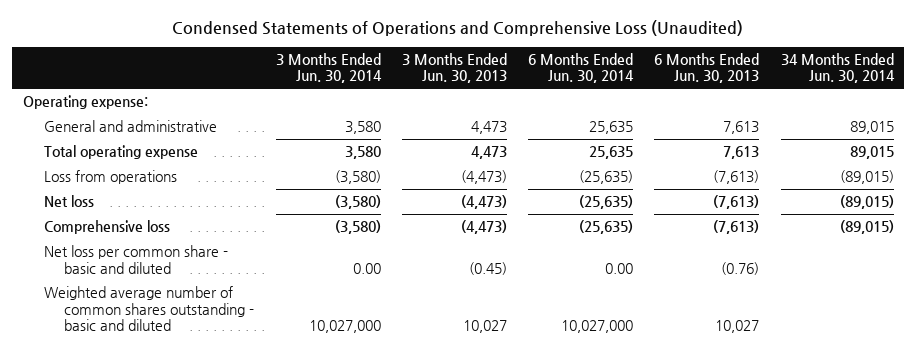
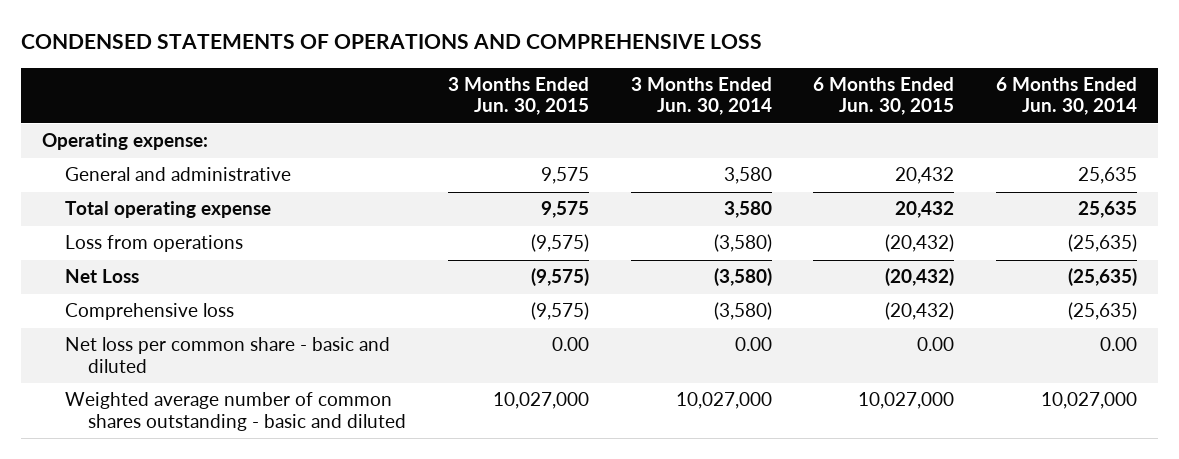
[172,20,744,37] Condensed Statements of Operations and Comprehensive Loss (Unaudited) -> [20,34,762,50] CONDENSED STATEMENTS OF OPERATIONS AND COMPREHENSIVE LOSS
[401,52,507,84] 3 Months Ended Jun. 30, 2013 -> none
[654,52,760,84] 6 Months Ended Jun. 30, 2013 -> none
[780,52,895,84] 34 Months Ended Jun. 30, 2014 -> none
none -> [447,76,589,116] 3 Months Ended Jun. 30, 2015
none -> [813,76,955,116] 6 Months Ended Jun. 30, 2015
[43,195,94,208] Net loss -> [64,269,139,284] Net Loss

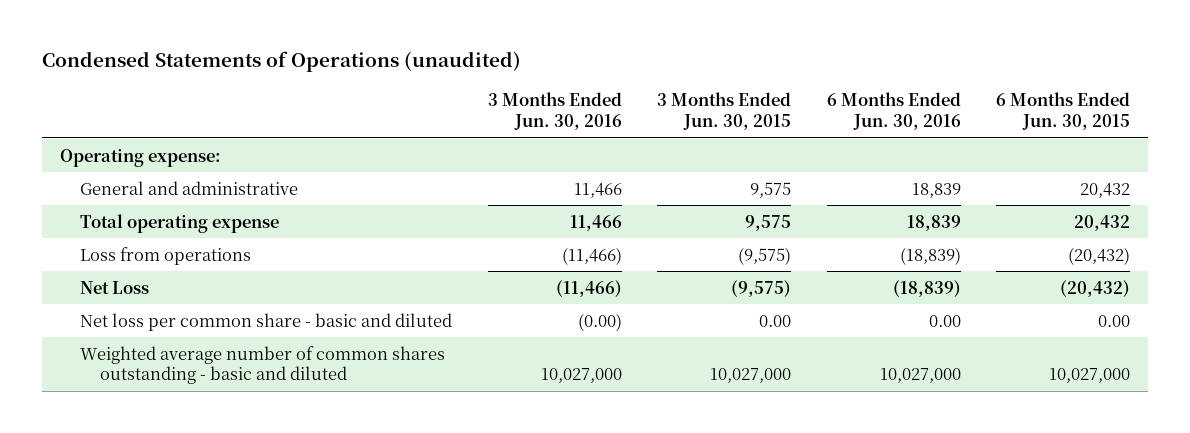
[20,34,762,50] CONDENSED STATEMENTS OF OPERATIONS AND COMPREHENSIVE LOSS -> [41,51,521,73] Condensed Statements of Operations (unaudited)
[630,76,772,116] 3 Months Ended Jun. 30, 2014 -> none
[996,76,1138,116] 6 Months Ended Jun. 30, 2014 -> none
none -> [487,92,622,131] 3 Months Ended Jun. 30, 2016
none -> [826,92,961,131] 6 Months Ended Jun. 30, 2016
[64,303,234,321] Comprehensive loss -> none

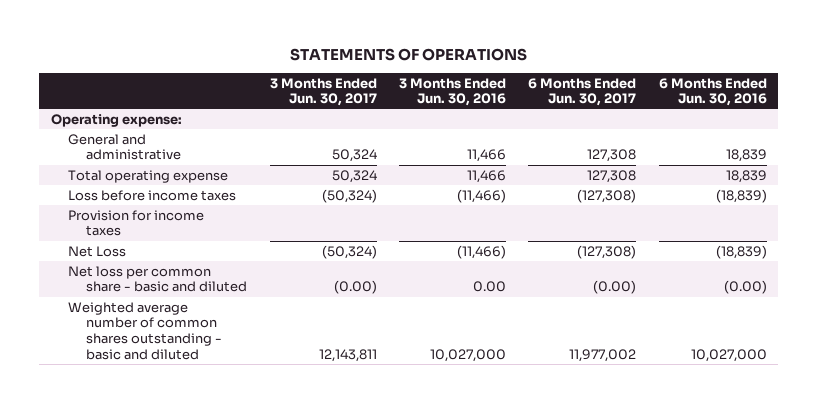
[41,51,521,73] Condensed Statements of Operations (unaudited) -> [289,47,527,61] STATEMENTS OF OPERATIONS
[657,92,792,131] 3 Months Ended Jun. 30, 2015 -> none
[996,92,1131,131] 6 Months Ended Jun. 30, 2015 -> none
none -> [269,77,377,107] 3 Months Ended Jun. 30, 2017
none -> [528,77,637,107] 6 Months Ended Jun. 30, 2017
[79,246,251,265] Loss from operations -> [68,189,237,201] Loss before income taxes
none -> [68,209,205,237] Provision for income taxes
[577,312,622,331] (0.00) -> [472,281,506,293] 0.00
[928,314,961,327] 0.00 -> [723,280,767,295] (0.00)

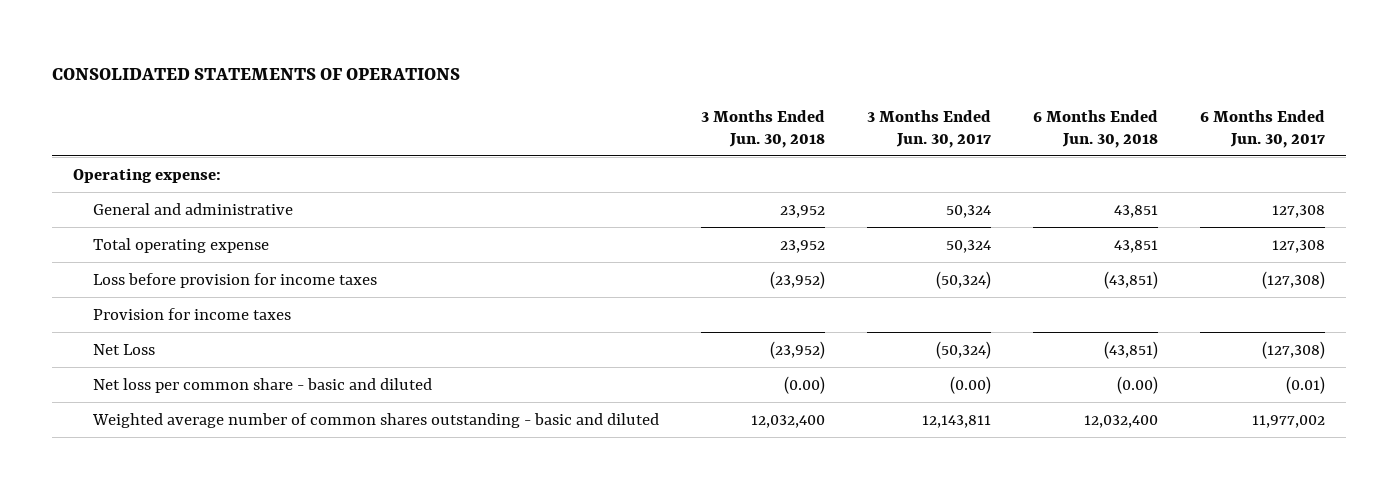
[289,47,527,61] STATEMENTS OF OPERATIONS -> [51,68,460,81] CONSOLIDATED STATEMENTS OF OPERATIONS
[398,77,506,107] 3 Months Ended Jun. 30, 2016 -> none
[658,77,767,107] 6 Months Ended Jun. 30, 2016 -> none
none -> [701,109,826,148] 3 Months Ended Jun. 30, 2018
none -> [1033,109,1159,148] 6 Months Ended Jun. 30, 2018
[68,189,237,201] Loss before income taxes -> [93,272,378,288] Loss before provision for income taxes
[593,280,637,295] (0.00) -> [1286,375,1326,394] (0.01)

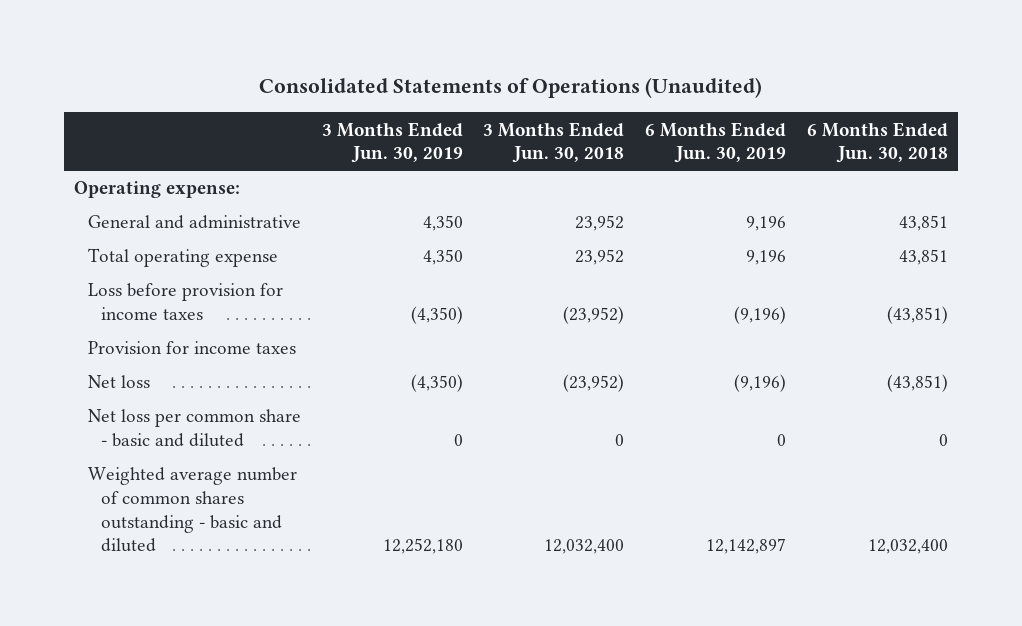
[51,68,460,81] CONSOLIDATED STATEMENTS OF OPERATIONS -> [258,77,762,99] Consolidated Statements of Operations (Unaudited)
[867,109,992,148] 3 Months Ended Jun. 30, 2017 -> none
[1200,109,1326,148] 6 Months Ended Jun. 30, 2017 -> none
none -> [321,121,463,164] 3 Months Ended Jun. 30, 2019
none -> [644,121,786,164] 6 Months Ended Jun. 30, 2019
[93,343,156,355] Net Loss -> [87,375,150,389] Net loss
[784,375,826,394] (0.00) -> [615,433,625,446] 0
[1117,375,1159,394] (0.00) -> [938,433,948,446] 0

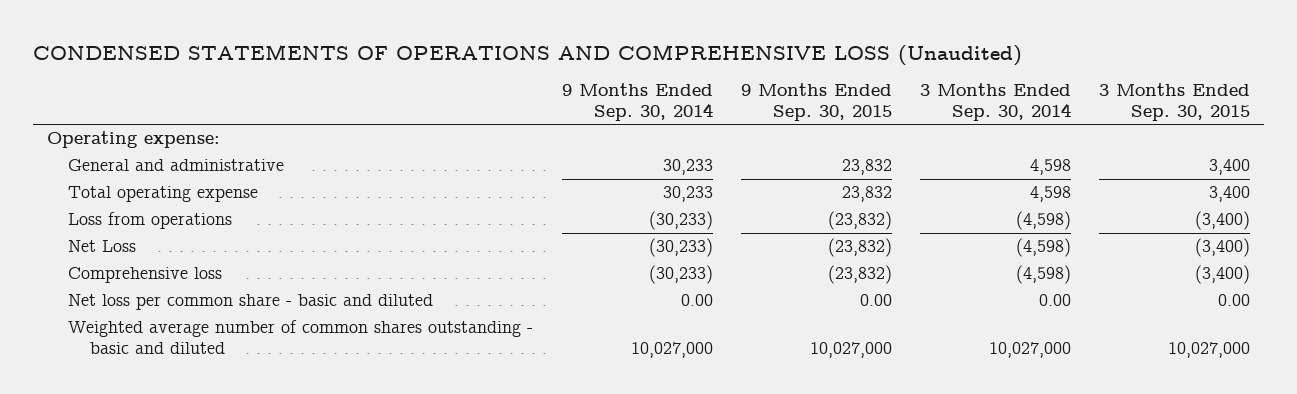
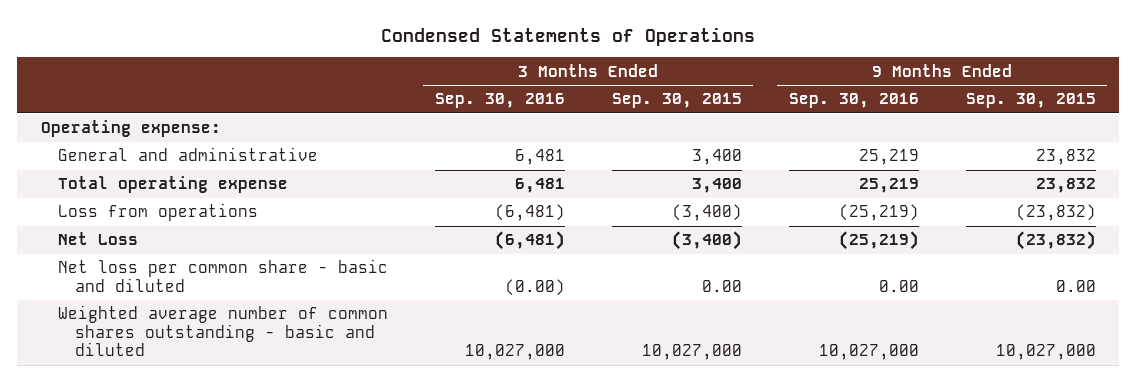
[32,43,1022,66] CONDENSED STATEMENTS OF OPERATIONS AND COMPREHENSIVE LOSS (Unaudited) -> [381,26,756,46] Condensed Statements of Operations
[561,83,713,121] 9 Months Ended Sep. 30, 2014 -> none
[920,83,1072,121] 3 Months Ended Sep. 30, 2014 -> none
none -> [434,93,565,109] Sep. 30, 2016
none -> [788,93,919,109] Sep. 30, 2016
[68,267,223,284] Comprehensive loss -> none

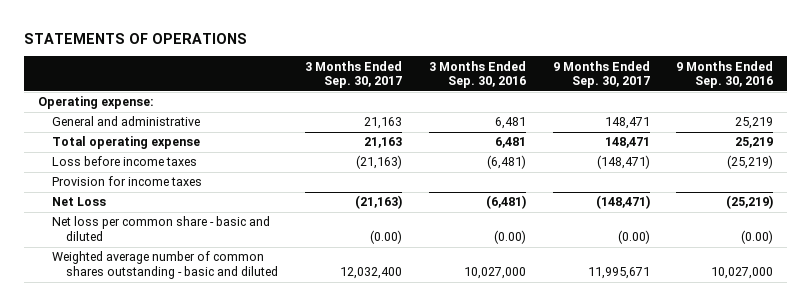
[381,26,756,46] Condensed Statements of Operations -> [24,32,248,44] STATEMENTS OF OPERATIONS
[611,93,742,109] Sep. 30, 2015 -> none
[965,93,1096,109] Sep. 30, 2015 -> none
none -> [304,60,402,89] 3 Months Ended Sep. 30, 2017
none -> [552,60,650,89] 9 Months Ended Sep. 30, 2017
[57,203,258,222] Loss from operations -> [51,156,197,167] Loss before income taxes
none -> [51,176,202,187] Provision for income taxes
[878,279,919,292] 0.00 -> [741,230,774,245] (0.00)

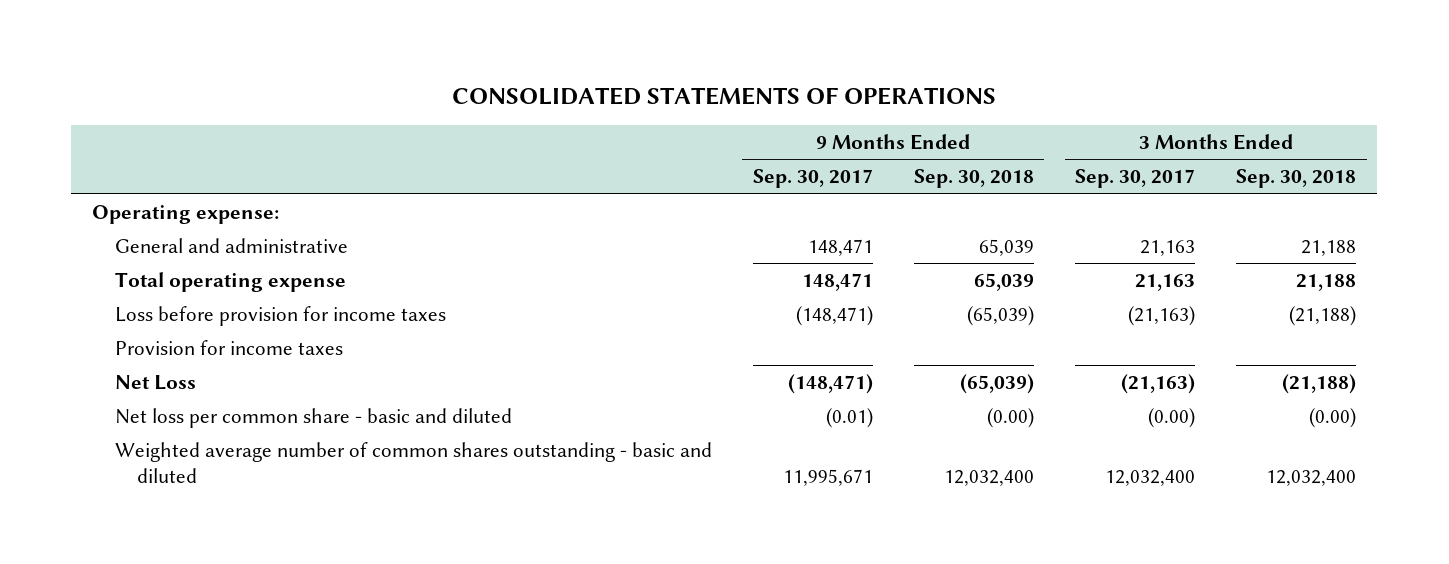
[24,32,248,44] STATEMENTS OF OPERATIONS -> [452,86,997,105] CONSOLIDATED STATEMENTS OF OPERATIONS
[428,60,526,89] 3 Months Ended Sep. 30, 2016 -> none
[676,60,774,89] 9 Months Ended Sep. 30, 2016 -> none
none -> [914,169,1035,189] Sep. 30, 2018
none -> [1236,169,1357,189] Sep. 30, 2018
[51,156,197,167] Loss before income taxes -> [114,305,446,326] Loss before provision for income taxes
[617,230,650,245] (0.00) -> [825,407,873,428] (0.01)

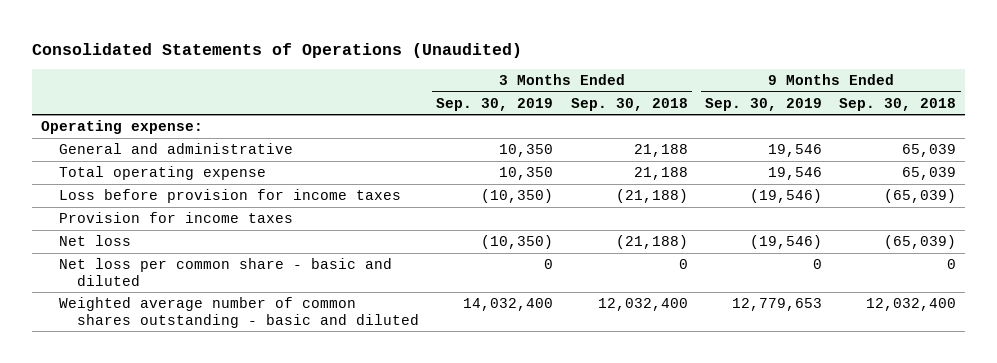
[452,86,997,105] CONSOLIDATED STATEMENTS OF OPERATIONS -> [32,42,523,58] Consolidated Statements of Operations (Unaudited)
[752,169,873,189] Sep. 30, 2017 -> none
[1075,169,1196,189] Sep. 30, 2017 -> none
none -> [436,97,554,111] Sep. 30, 2019
none -> [705,97,823,111] Sep. 30, 2019
[114,374,196,390] Net Loss -> [59,235,132,247] Net loss
[987,407,1035,428] (0.00) -> [947,259,957,270] 0
[1309,407,1357,428] (0.00) -> [678,259,688,270] 0

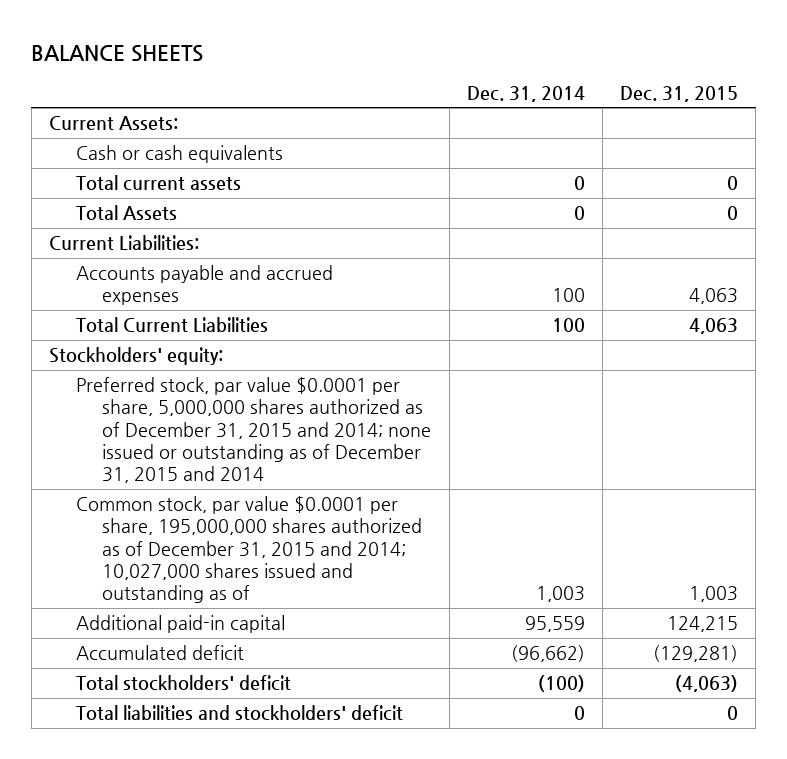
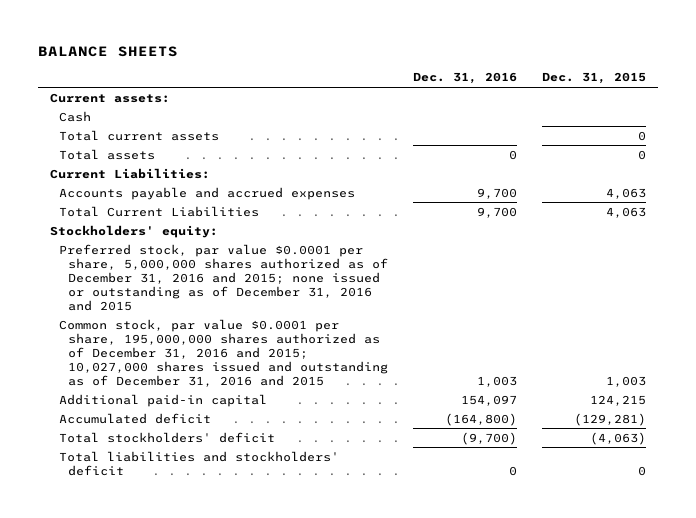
[466,85,585,102] Dec. 31, 2014 -> none
none -> [412,72,517,85] Dec. 31, 2016
[49,116,179,131] Current Assets: -> [50,92,171,103] Current assets:
[75,145,283,164] Cash or cash equivalents -> [59,110,92,122] Cash
[75,205,177,221] Total Assets -> [59,148,156,160] Total assets
[75,377,432,484] Preferred stock, par value $0.0001 per share, 5,000,000 shares authorized as of December 31, 2015 and 2014; none issued or outstanding as of December 31, 2015 and 2014 -> [59,243,388,311] Preferred stock, par value $0.0001 per share, 5,000,000 shares authorized as of December 31, 2016 and 2015; none issued or outstanding as of December 31, 2016 and 2015
[75,496,423,604] Common stock, par value $0.0001 per share, 195,000,000 shares authorized as of December 31, 2015 and 2014; 10,027,000 shares issued and outstanding as of -> [59,318,388,387] Common stock, par value $0.0001 per share, 195,000,000 shares authorized as of December 31, 2016 and 2015; 10,027,000 shares issued and outstanding as of December 31, 2016 and 2015

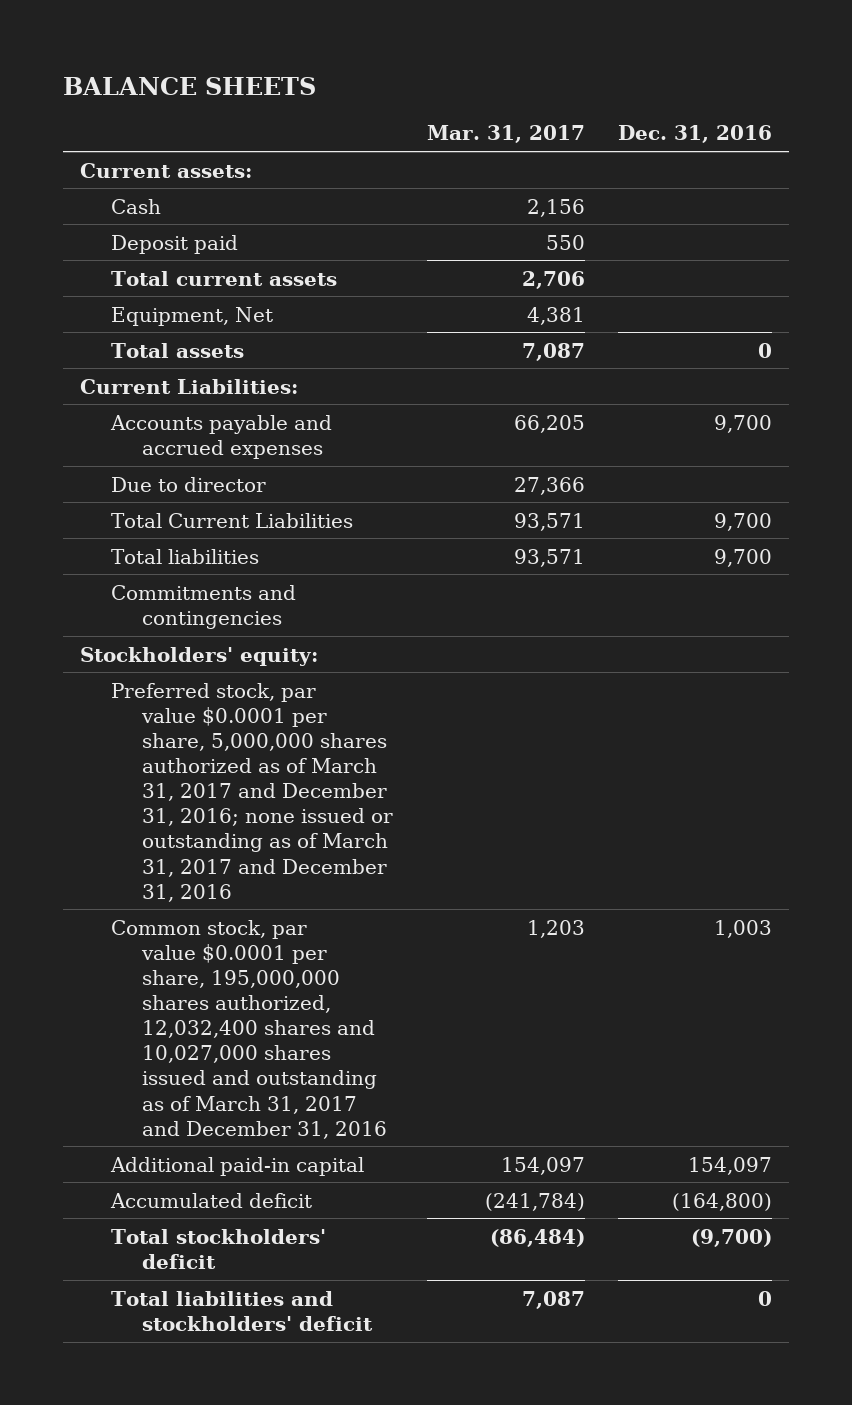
[541,72,646,85] Dec. 31, 2015 -> none
none -> [426,125,585,144] Mar. 31, 2017
none -> [111,234,239,254] Deposit paid
none -> [111,306,274,326] Equipment, Net
none -> [111,476,267,492] Due to director
none -> [111,548,260,564] Total liabilities
none -> [111,584,297,629] Commitments and contingencies
[59,243,388,311] Preferred stock, par value $0.0001 per share, 5,000,000 shares authorized as of December 31, 2016 and 2015; none issued or outstanding as of December 31, 2016 and 2015 -> [111,682,394,902] Preferred stock, par value $0.0001 per share, 5,000,000 shares authorized as of March 31, 2017 and December 31, 2016; none issued or outstanding as of March 31, 2017 and December 31, 2016
[59,318,388,387] Common stock, par value $0.0001 per share, 195,000,000 shares authorized as of December 31, 2016 and 2015; 10,027,000 shares issued and outstanding as of December 31, 2016 and 2015 -> [111,919,388,1139] Common stock, par value $0.0001 per share, 195,000,000 shares authorized, 12,032,400 shares and 10,027,000 shares issued and outstanding as of March 31, 2017 and December 31, 2016

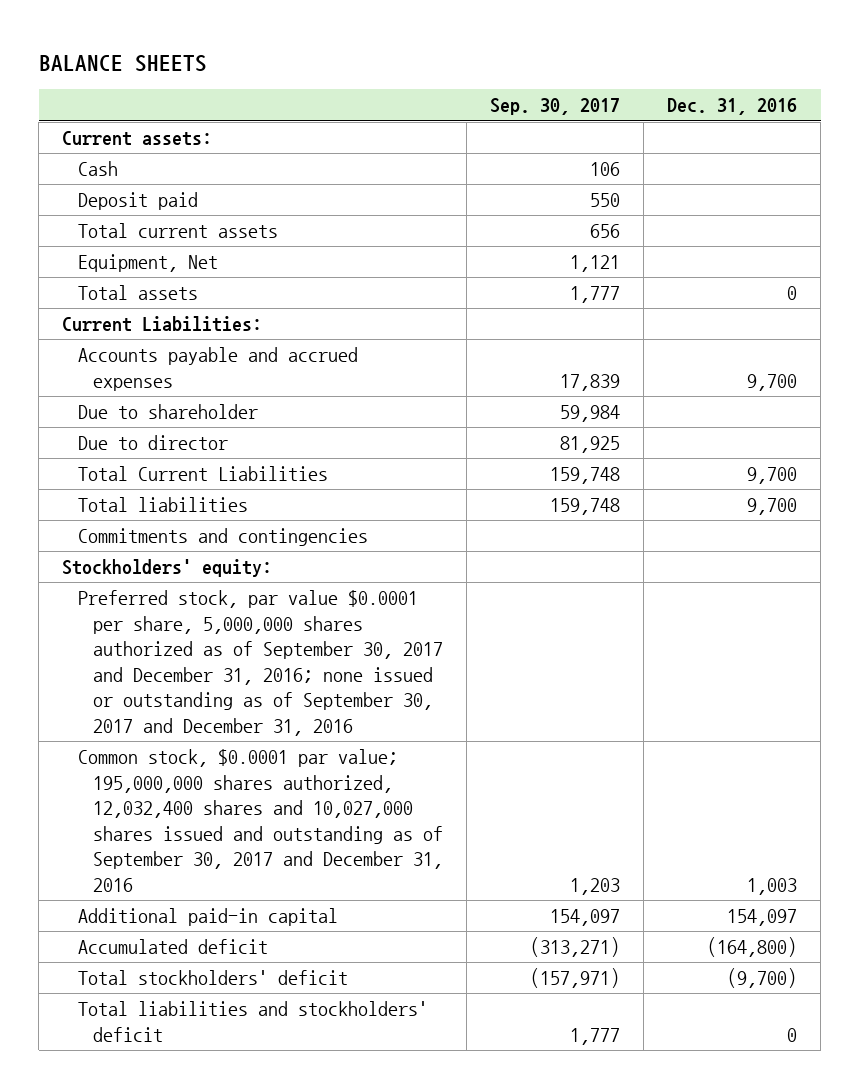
[426,125,585,144] Mar. 31, 2017 -> none
none -> [489,98,620,116] Sep. 30, 2017
none -> [77,404,258,420] Due to shareholder
[111,682,394,902] Preferred stock, par value $0.0001 per share, 5,000,000 shares authorized as of March 31, 2017 and December 31, 2016; none issued or outstanding as of March 31, 2017 and December 31, 2016 -> [77,590,443,736] Preferred stock, par value $0.0001 per share, 5,000,000 shares authorized as of September 30, 2017 and December 31, 2016; none issued or outstanding as of September 30, 2017 and December 31, 2016
[111,919,388,1139] Common stock, par value $0.0001 per share, 195,000,000 shares authorized, 12,032,400 shares and 10,027,000 shares issued and outstanding as of March 31, 2017 and December 31, 2016 -> [77,749,443,892] Common stock, $0.0001 par value; 195,000,000 shares authorized, 12,032,400 shares and 10,027,000 shares issued and outstanding as of September 30, 2017 and December 31, 2016

